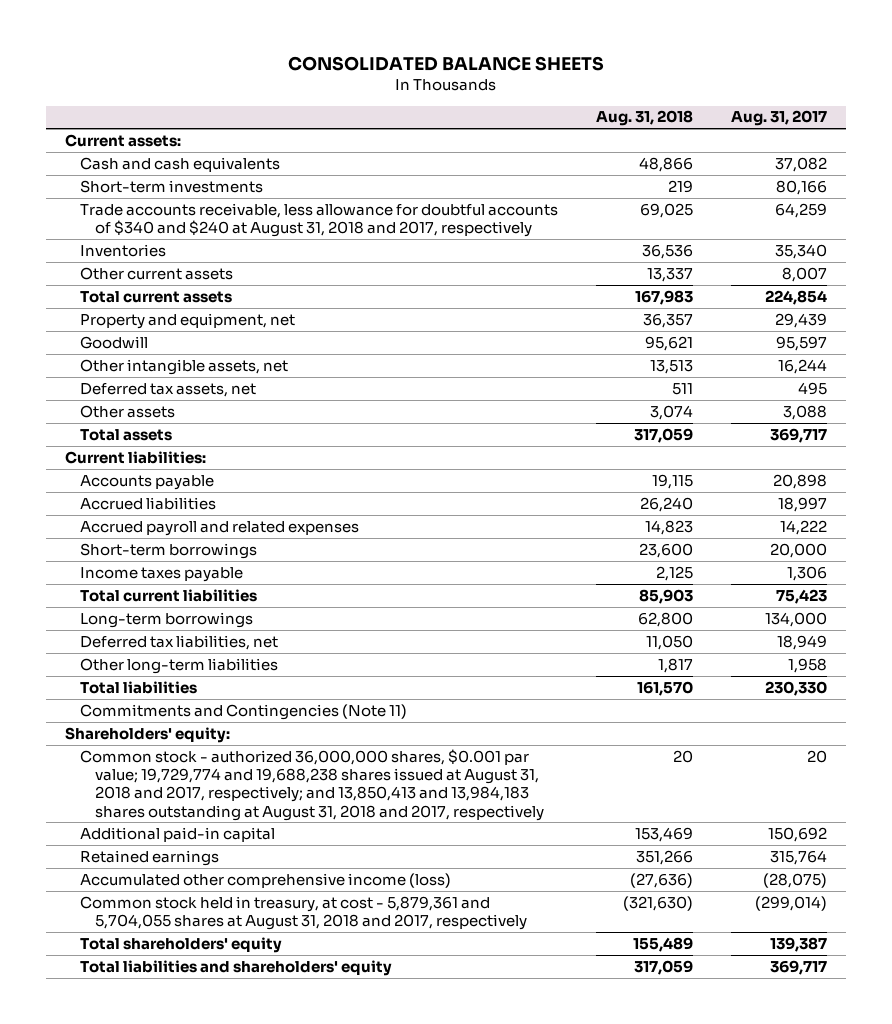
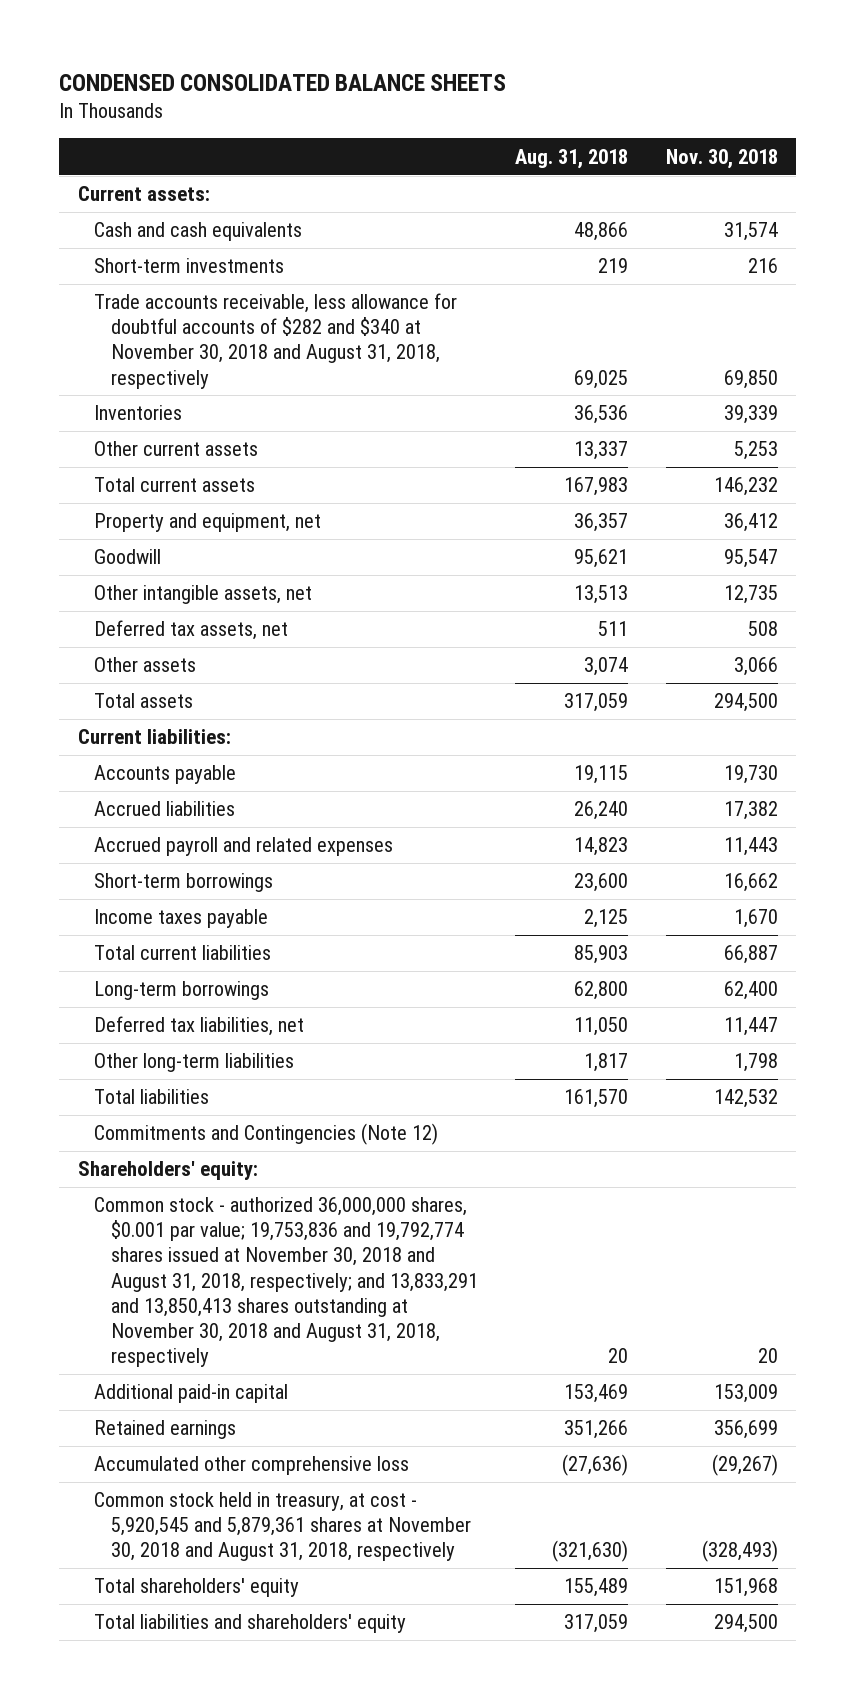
[288,55,605,71] CONSOLIDATED BALANCE SHEETS -> [58,73,506,91] CONDENSED CONSOLIDATED BALANCE SHEETS
[731,110,828,127] Aug. 31, 2017 -> none
none -> [665,148,778,169] Nov. 30, 2018
[79,202,558,238] Trade accounts receivable, less allowance for doubtful accounts of $340 and $240 at August 31, 2018 and 2017, respectively -> [94,293,458,389] Trade accounts receivable, less allowance for doubtful accounts of $282 and $340 at November 30, 2018 and August 31, 2018, respectively
[79,703,407,720] Commitments and Contingencies (Note 11) -> [94,1123,439,1146] Commitments and Contingencies (Note 12)
[79,748,544,821] Common stock - authorized 36,000,000 shares, $0.001 par value; 19,729,774 and 19,688,238 shares issued at August 31, 2018 and 2017, respectively; and 13,850,413 and 13,984,183 shares outstanding at August 31, 2018 and 2017, respectively -> [94,1197,478,1367] Common stock - authorized 36,000,000 shares, $0.001 par value; 19,753,836 and 19,792,774 shares issued at November 30, 2018 and August 31, 2018, respectively; and 13,833,291 and 13,850,413 shares outstanding at November 30, 2018 and August 31, 2018, respectively
[79,872,451,888] Accumulated other comprehensive income (loss) -> [94,1456,410,1476] Accumulated other comprehensive loss
[79,895,527,931] Common stock held in treasury, at cost - 5,879,361 and 5,704,055 shares at August 31, 2018 and 2017, respectively -> [94,1492,471,1562] Common stock held in treasury, at cost - 5,920,545 and 5,879,361 shares at November 30, 2018 and August 31, 2018, respectively

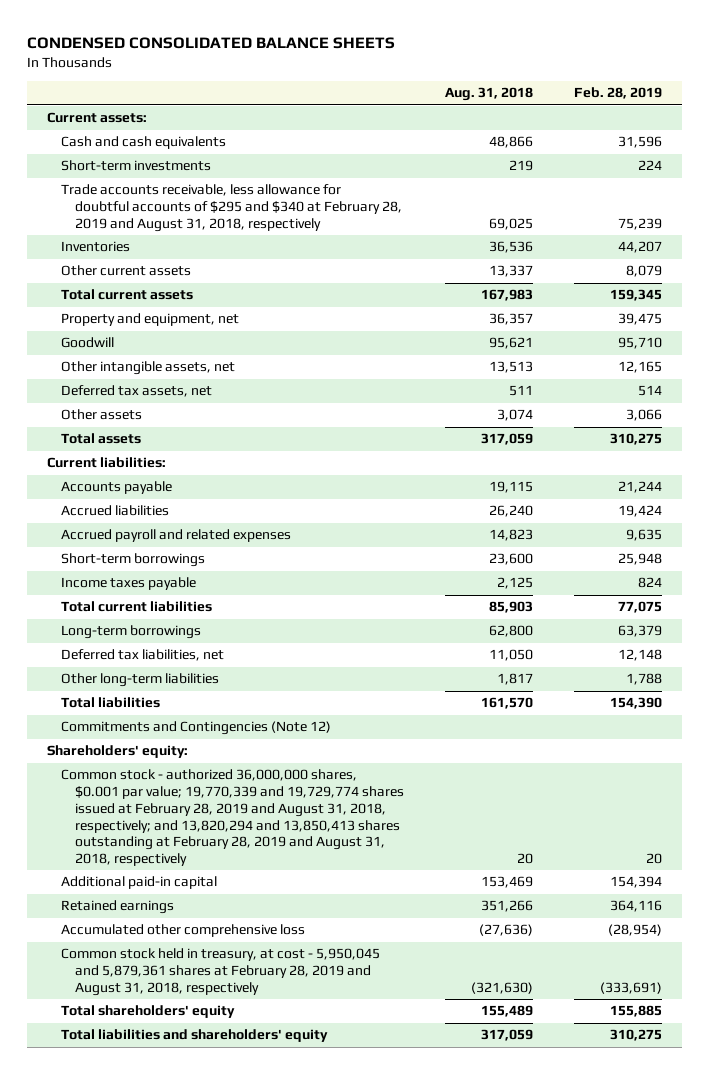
[665,148,778,169] Nov. 30, 2018 -> none
none -> [573,87,662,100] Feb. 28, 2019
[94,293,458,389] Trade accounts receivable, less allowance for doubtful accounts of $282 and $340 at November 30, 2018 and August 31, 2018, respectively -> [60,184,402,232] Trade accounts receivable, less allowance for doubtful accounts of $295 and $340 at February 28, 2019 and August 31, 2018, respectively
[94,1197,478,1367] Common stock - authorized 36,000,000 shares, $0.001 par value; 19,753,836 and 19,792,774 shares issued at November 30, 2018 and August 31, 2018, respectively; and 13,833,291 and 13,850,413 shares outstanding at November 30, 2018 and August 31, 2018, respectively -> [60,769,404,867] Common stock - authorized 36,000,000 shares, $0.001 par value; 19,770,339 and 19,729,774 shares issued at February 28, 2019 and August 31, 2018, respectively; and 13,820,294 and 13,850,413 shares outstanding at February 28, 2019 and August 31, 2018, respectively
[94,1492,471,1562] Common stock held in treasury, at cost - 5,920,545 and 5,879,361 shares at November 30, 2018 and August 31, 2018, respectively -> [60,948,380,996] Common stock held in treasury, at cost - 5,950,045 and 5,879,361 shares at February 28, 2019 and August 31, 2018, respectively

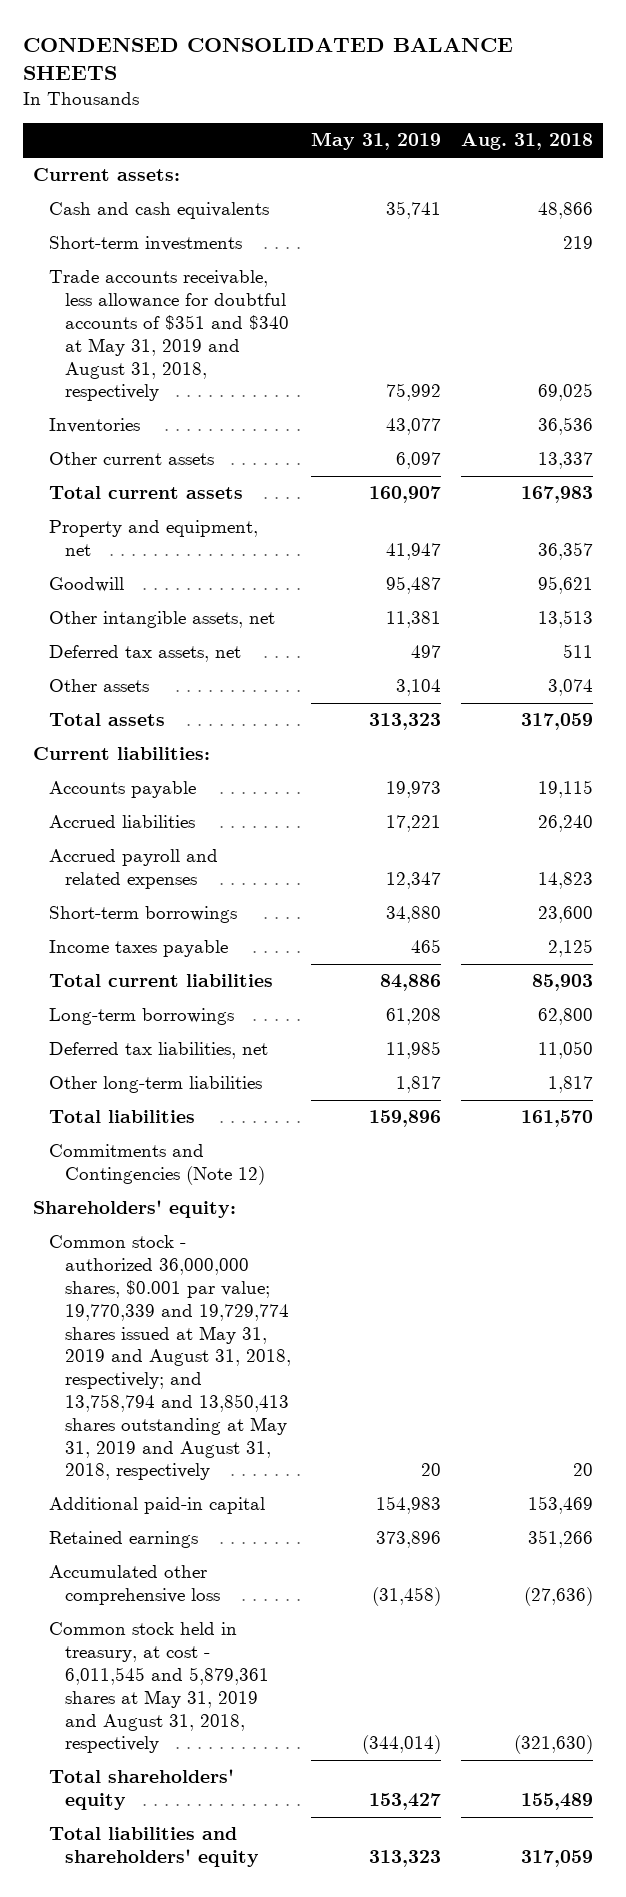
[573,87,662,100] Feb. 28, 2019 -> none
none -> [311,132,442,151] May 31, 2019
[60,184,402,232] Trade accounts receivable, less allowance for doubtful accounts of $295 and $340 at February 28, 2019 and August 31, 2018, respectively -> [49,270,290,402] Trade accounts receivable, less allowance for doubtful accounts of $351 and $340 at May 31, 2019 and August 31, 2018, respectively
[60,769,404,867] Common stock - authorized 36,000,000 shares, $0.001 par value; 19,770,339 and 19,729,774 shares issued at February 28, 2019 and August 31, 2018, respectively; and 13,820,294 and 13,850,413 shares outstanding at February 28, 2019 and August 31, 2018, respectively -> [49,1235,292,1481] Common stock - authorized 36,000,000 shares, $0.001 par value; 19,770,339 and 19,729,774 shares issued at May 31, 2019 and August 31, 2018, respectively; and 13,758,794 and 13,850,413 shares outstanding at May 31, 2019 and August 31, 2018, respectively
[60,948,380,996] Common stock held in treasury, at cost - 5,950,045 and 5,879,361 shares at February 28, 2019 and August 31, 2018, respectively -> [49,1622,270,1754] Common stock held in treasury, at cost - 6,011,545 and 5,879,361 shares at May 31, 2019 and August 31, 2018, respectively

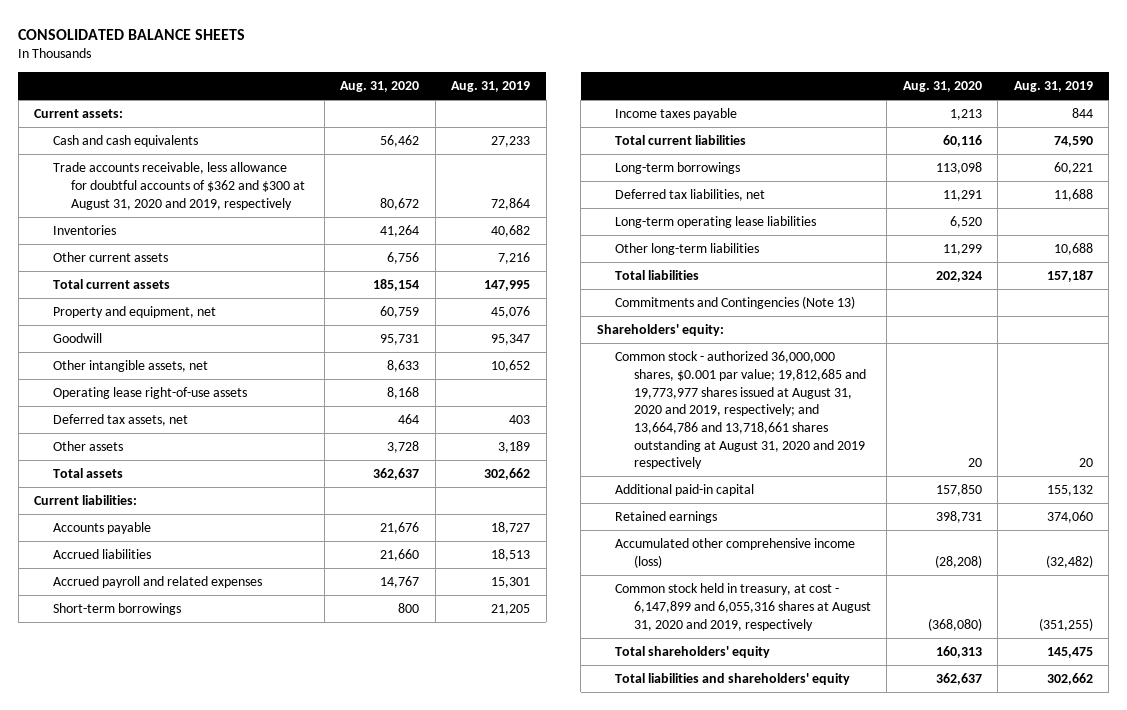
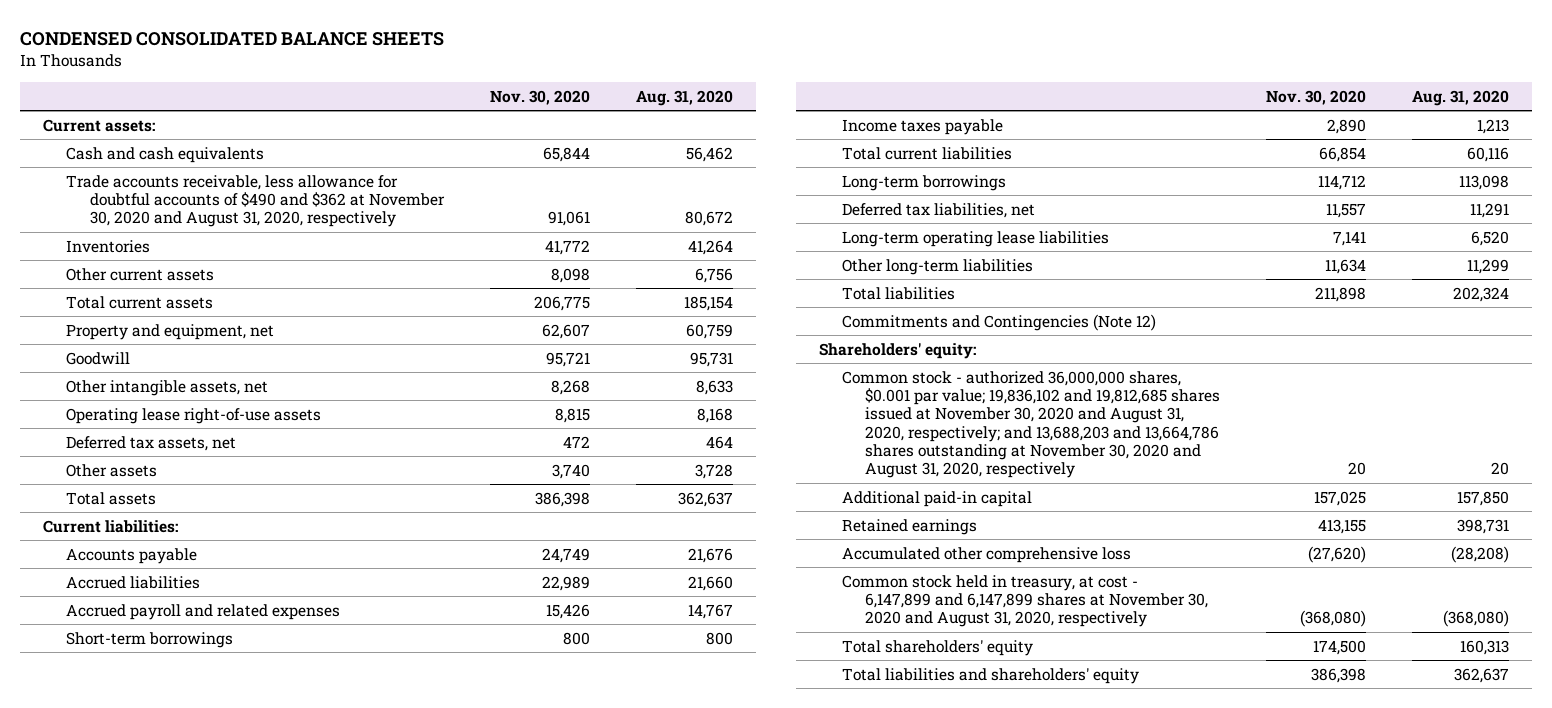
[18,28,246,40] CONSOLIDATED BALANCE SHEETS -> [20,31,445,46] CONDENSED CONSOLIDATED BALANCE SHEETS
[451,81,531,93] Aug. 31, 2019 -> none
none -> [490,89,591,105] Nov. 30, 2020
[52,162,306,210] Trade accounts receivable, less allowance for doubtful accounts of $362 and $300 at August 31, 2020 and 2019, respectively -> [66,174,445,228] Trade accounts receivable, less allowance for doubtful accounts of $490 and $362 at November 30, 2020 and August 31, 2020, respectively
[615,296,856,310] Commitments and Contingencies (Note 13) -> [841,313,1156,331] Commitments and Contingencies (Note 12)
[615,351,866,470] Common stock - authorized 36,000,000 shares, $0.001 par value; 19,812,685 and 19,773,977 shares issued at August 31, 2020 and 2019, respectively; and 13,664,786 and 13,718,661 shares outstanding at August 31, 2020 and 2019 respectively -> [841,370,1220,479] Common stock - authorized 36,000,000 shares, $0.001 par value; 19,836,102 and 19,812,685 shares issued at November 30, 2020 and August 31, 2020, respectively; and 13,688,203 and 13,664,786 shares outstanding at November 30, 2020 and August 31, 2020, respectively
[615,538,856,568] Accumulated other comprehensive income (loss) -> [841,546,1131,563] Accumulated other comprehensive loss
[615,583,871,631] Common stock held in treasury, at cost - 6,147,899 and 6,055,316 shares at August 31, 2020 and 2019, respectively -> [841,574,1208,628] Common stock held in treasury, at cost - 6,147,899 and 6,147,899 shares at November 30, 2020 and August 31, 2020, respectively

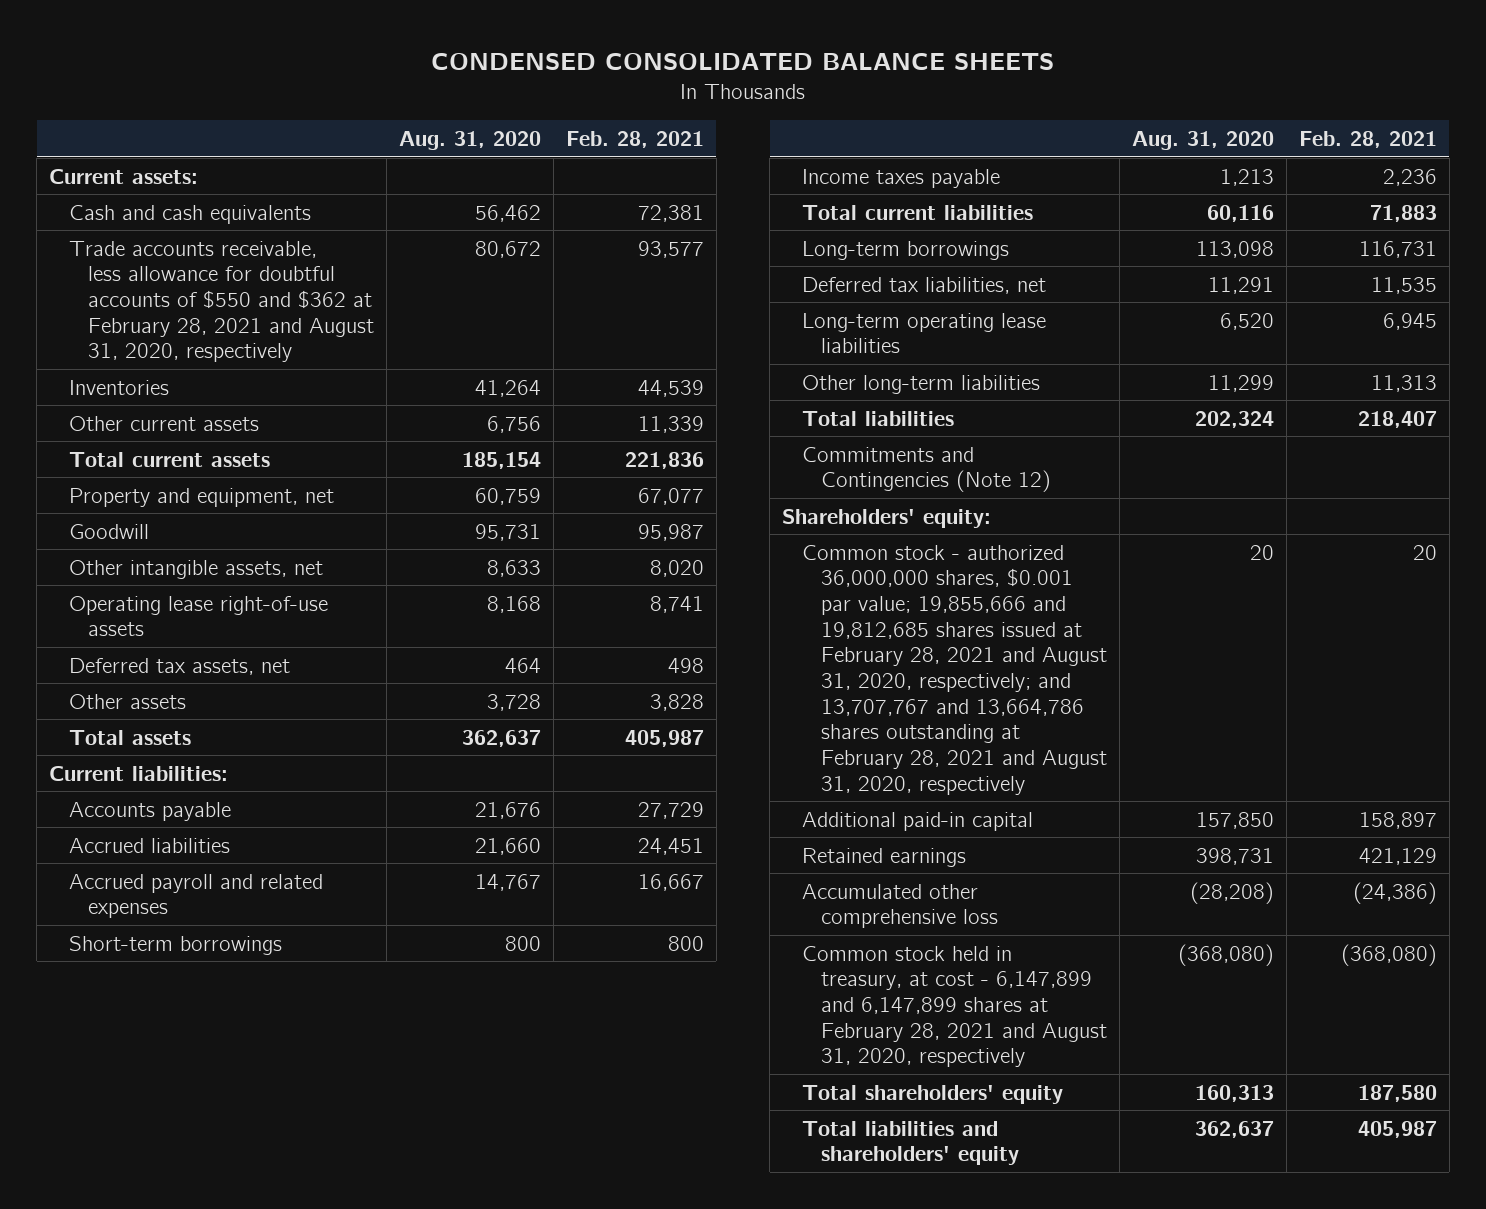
[490,89,591,105] Nov. 30, 2020 -> none
none -> [565,130,704,148] Feb. 28, 2021
[66,174,445,228] Trade accounts receivable, less allowance for doubtful accounts of $490 and $362 at November 30, 2020 and August 31, 2020, respectively -> [68,240,375,363] Trade accounts receivable, less allowance for doubtful accounts of $550 and $362 at February 28, 2021 and August 31, 2020, respectively
[841,370,1220,479] Common stock - authorized 36,000,000 shares, $0.001 par value; 19,836,102 and 19,812,685 shares issued at November 30, 2020 and August 31, 2020, respectively; and 13,688,203 and 13,664,786 shares outstanding at November 30, 2020 and August 31, 2020, respectively -> [801,544,1107,795] Common stock - authorized 36,000,000 shares, $0.001 par value; 19,855,666 and 19,812,685 shares issued at February 28, 2021 and August 31, 2020, respectively; and 13,707,767 and 13,664,786 shares outstanding at February 28, 2021 and August 31, 2020, respectively
[841,574,1208,628] Common stock held in treasury, at cost - 6,147,899 and 6,147,899 shares at November 30, 2020 and August 31, 2020, respectively -> [801,945,1107,1068] Common stock held in treasury, at cost - 6,147,899 and 6,147,899 shares at February 28, 2021 and August 31, 2020, respectively

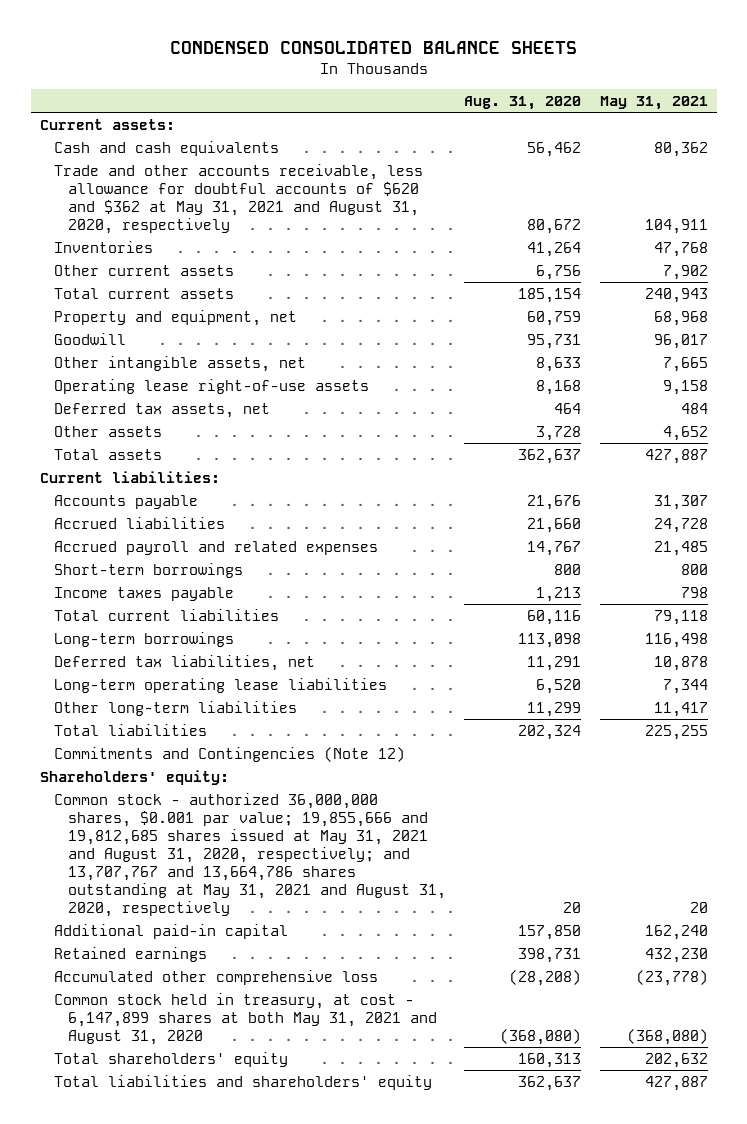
[565,130,704,148] Feb. 28, 2021 -> none
none -> [599,95,708,110] May 31, 2021
[68,240,375,363] Trade accounts receivable, less allowance for doubtful accounts of $550 and $362 at February 28, 2021 and August 31, 2020, respectively -> [53,163,423,234] Trade and other accounts receivable, less allowance for doubtful accounts of $620 and $362 at May 31, 2021 and August 31, 2020, respectively
[801,544,1107,795] Common stock - authorized 36,000,000 shares, $0.001 par value; 19,855,666 and 19,812,685 shares issued at February 28, 2021 and August 31, 2020, respectively; and 13,707,767 and 13,664,786 shares outstanding at February 28, 2021 and August 31, 2020, respectively -> [53,792,447,917] Common stock - authorized 36,000,000 shares, $0.001 par value; 19,855,666 and 19,812,685 shares issued at May 31, 2021 and August 31, 2020, respectively; and 13,707,767 and 13,664,786 shares outstanding at May 31, 2021 and August 31, 2020, respectively
[801,945,1107,1068] Common stock held in treasury, at cost - 6,147,899 and 6,147,899 shares at February 28, 2021 and August 31, 2020, respectively -> [53,992,438,1045] Common stock held in treasury, at cost - 6,147,899 shares at both May 31, 2021 and August 31, 2020

